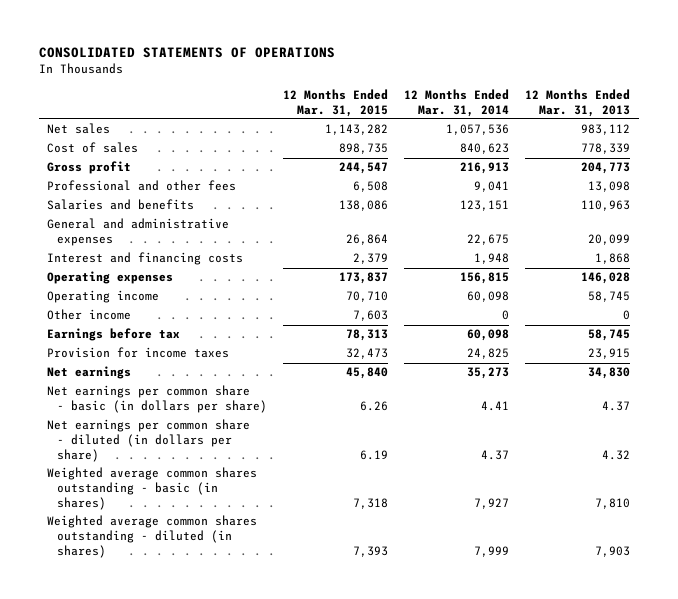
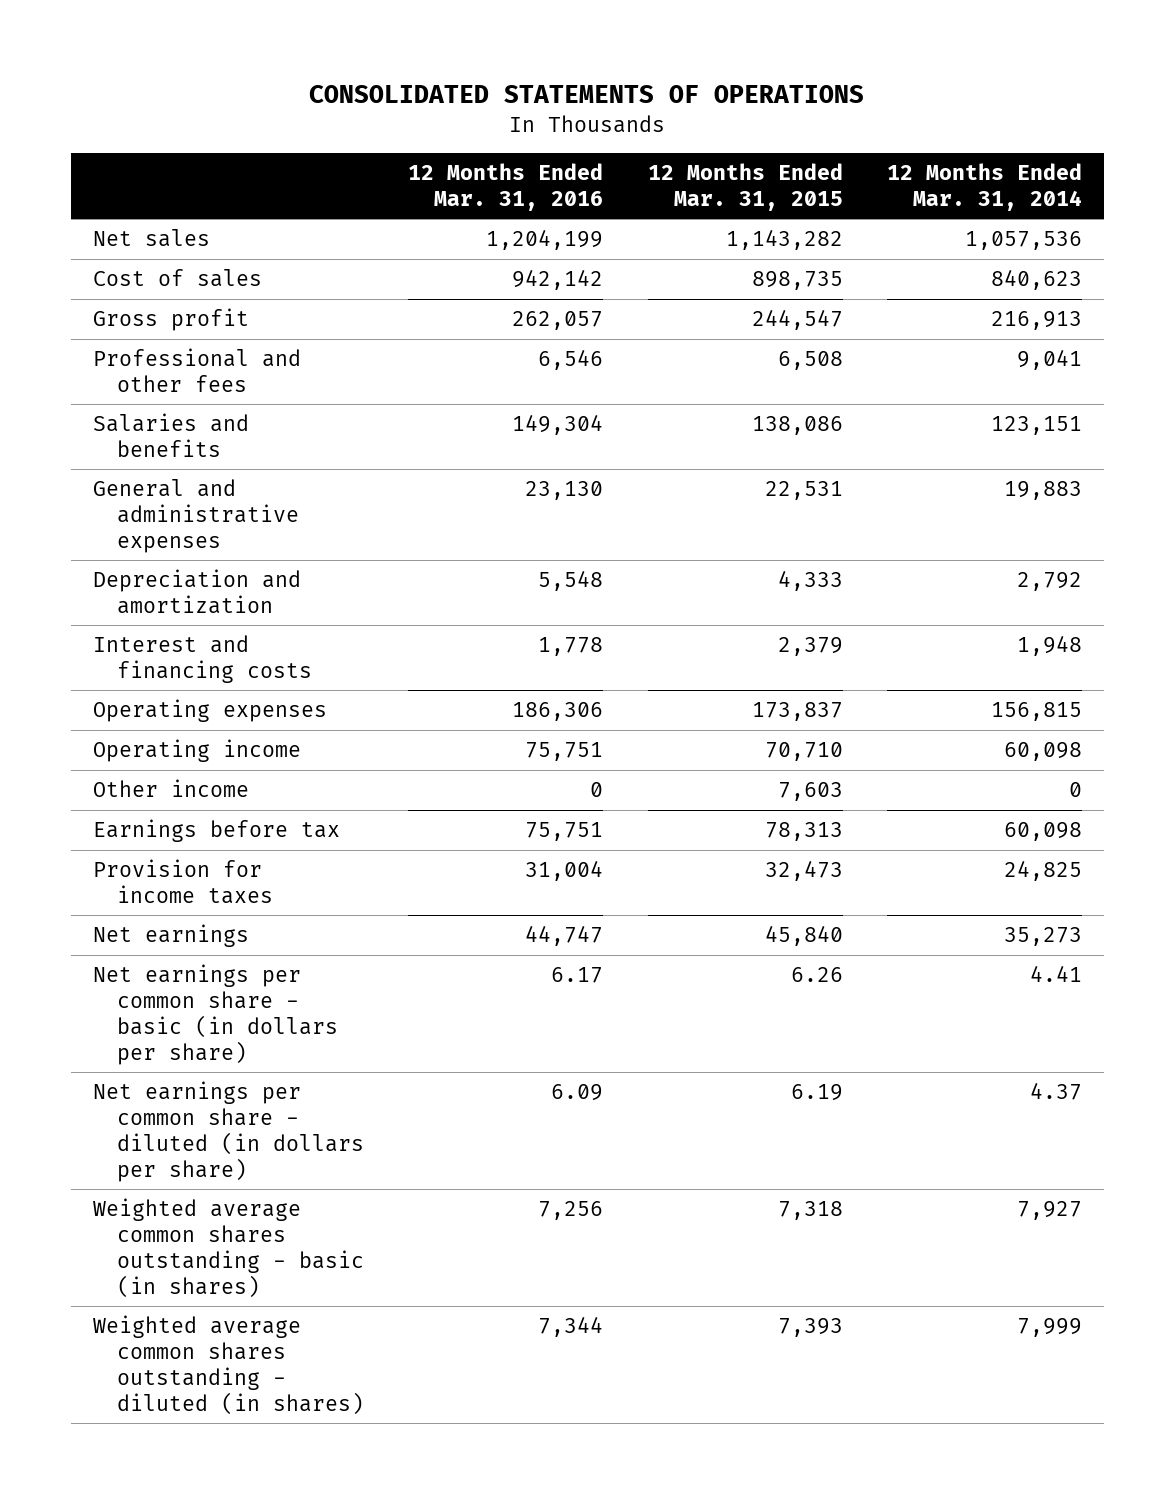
[525,88,631,117] 12 Months Ended Mar. 31, 2013 -> none
none -> [408,162,604,211] 12 Months Ended Mar. 31, 2016
[346,234,389,246] 26,864 -> [764,481,843,501] 22,531
[467,234,510,246] 22,675 -> [1003,481,1082,501] 19,883
none -> [92,569,301,614] Depreciation and amortization

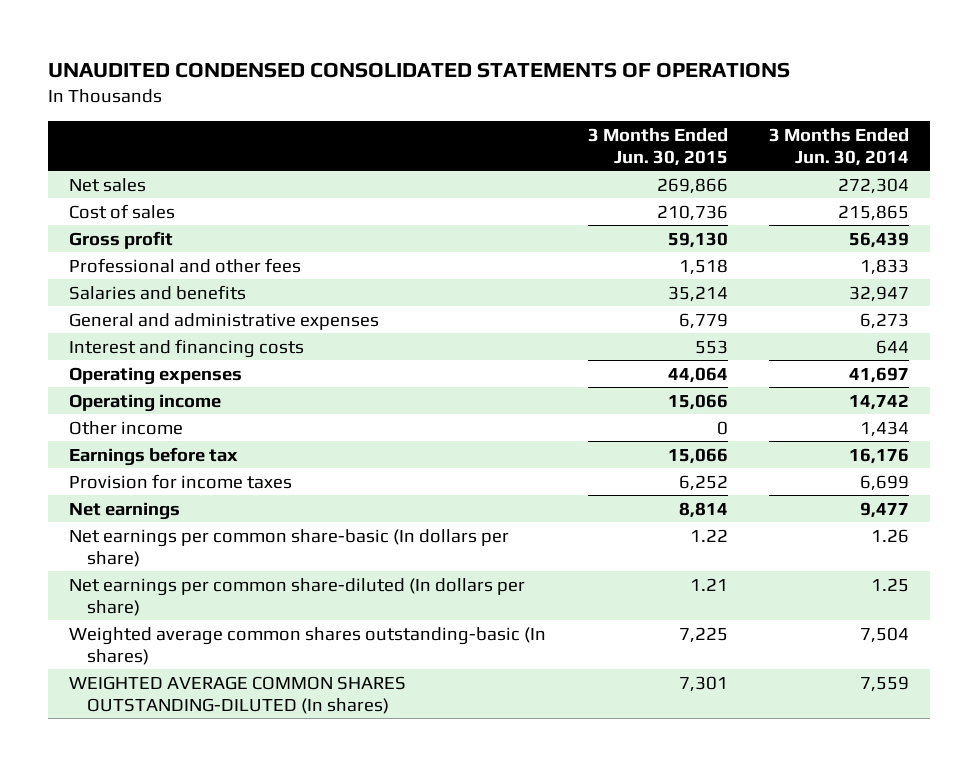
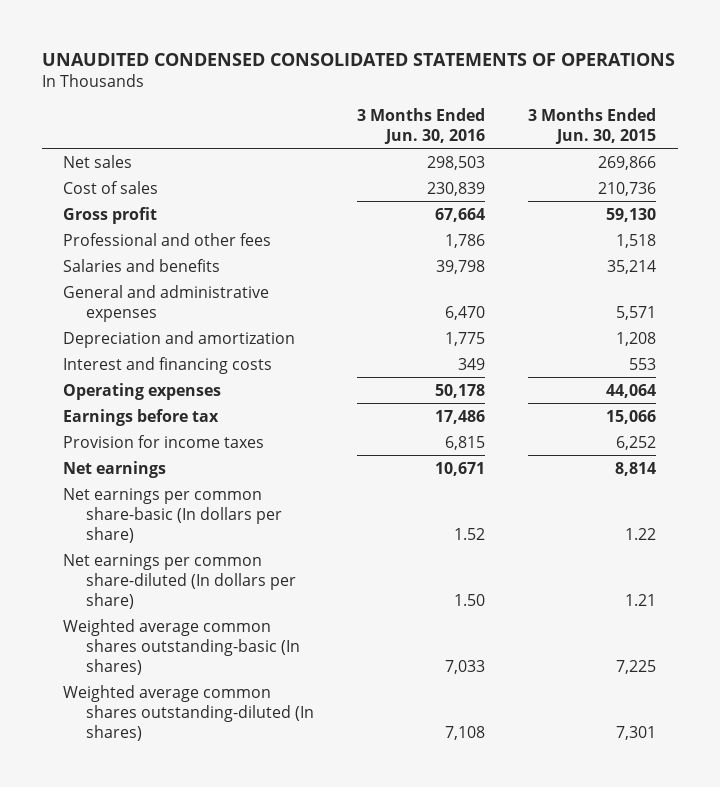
[769,127,910,166] 3 Months Ended Jun. 30, 2014 -> none
none -> [357,107,486,144] 3 Months Ended Jun. 30, 2016
[678,312,728,329] 6,779 -> [616,305,657,320] 5,571
none -> [63,330,296,348] Depreciation and amortization
[69,393,222,412] Operating income -> none
[69,420,184,435] Other income -> none
[69,675,407,714] WEIGHTED AVERAGE COMMON SHARES OUTSTANDING-DILUTED (In shares) -> [63,684,314,741] Weighted average common shares outstanding-diluted (In shares)

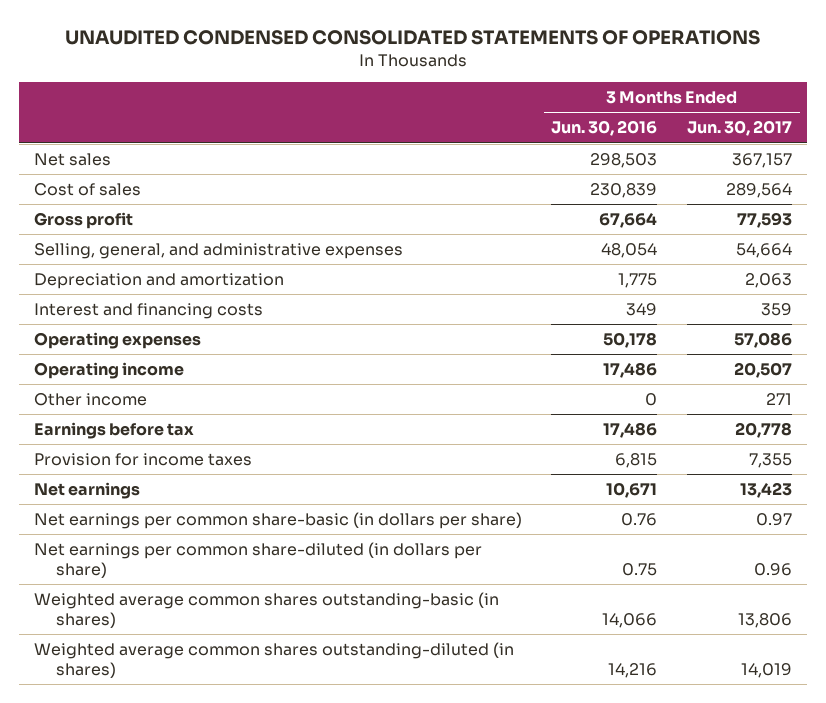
[528,107,657,144] 3 Months Ended Jun. 30, 2015 -> none
none -> [687,120,793,137] Jun. 30, 2017
[63,232,272,246] Professional and other fees -> none
[63,258,221,272] Salaries and benefits -> none
[63,284,270,322] General and administrative expenses -> [33,243,403,260] Selling, general, and administrative expenses
[445,305,486,320] 6,470 -> [601,243,658,259] 48,054
none -> [33,362,184,380] Operating income
none -> [33,393,147,407] Other income
[63,487,282,543] Net earnings per common share-basic (In dollars per share) -> [33,512,522,530] Net earnings per common share-basic (in dollars per share)
[454,527,486,540] 1.52 -> [621,513,658,527] 0.76
[63,553,296,609] Net earnings per common share-diluted (In dollars per share) -> [33,542,482,578] Net earnings per common share-diluted (in dollars per share)
[454,593,486,606] 1.50 -> [622,562,658,576] 0.75
[63,618,300,675] Weighted average common shares outstanding-basic (In shares) -> [33,592,499,628] Weighted average common shares outstanding-basic (in shares)
[445,659,486,674] 7,033 -> [602,612,658,628] 14,066
[63,684,314,741] Weighted average common shares outstanding-diluted (In shares) -> [33,642,514,678] Weighted average common shares outstanding-diluted (in shares)
[445,725,486,740] 7,108 -> [608,662,658,678] 14,216

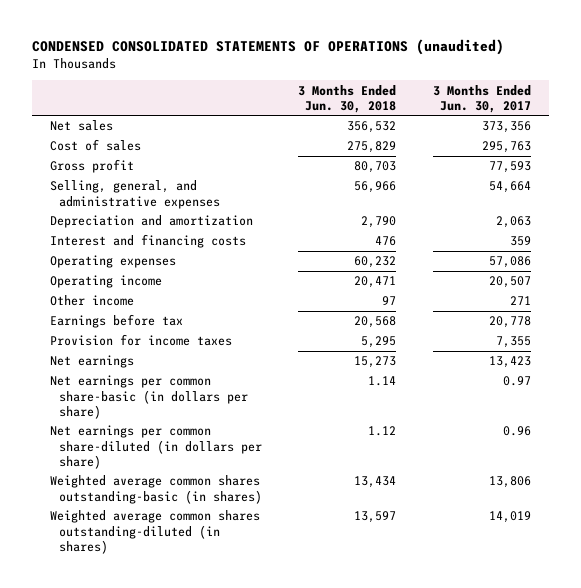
[64,29,760,45] UNAUDITED CONDENSED CONSOLIDATED STATEMENTS OF OPERATIONS -> [32,39,505,56] CONDENSED CONSOLIDATED STATEMENTS OF OPERATIONS (unaudited)
[551,120,658,137] Jun. 30, 2016 -> none
none -> [298,84,397,113] 3 Months Ended Jun. 30, 2018
[732,153,793,169] 367,157 -> [481,121,531,134] 373,356
[726,183,793,199] 289,564 -> [481,141,531,154] 295,763

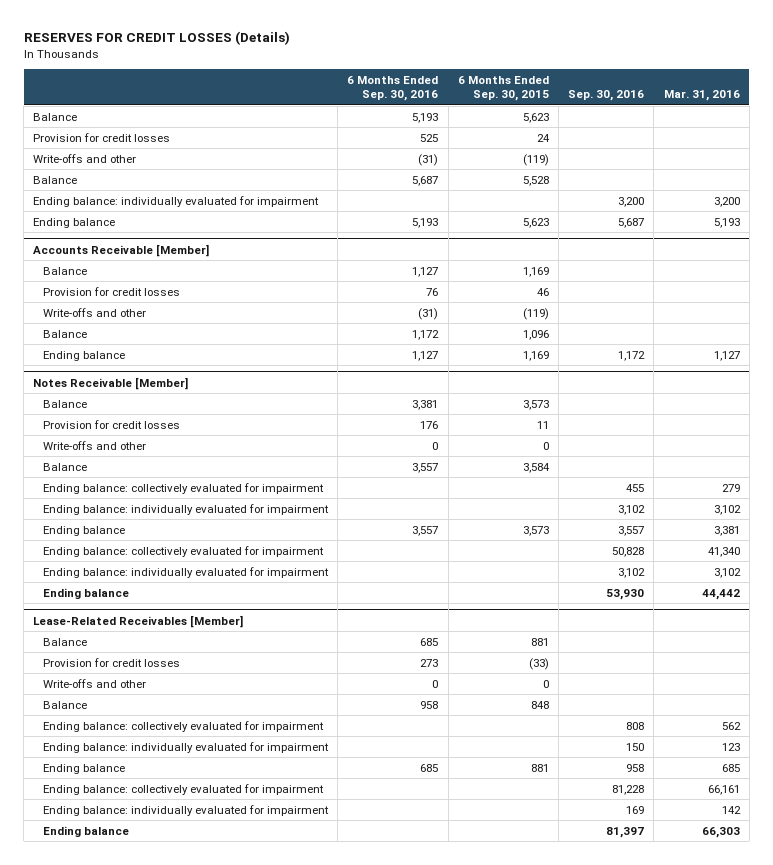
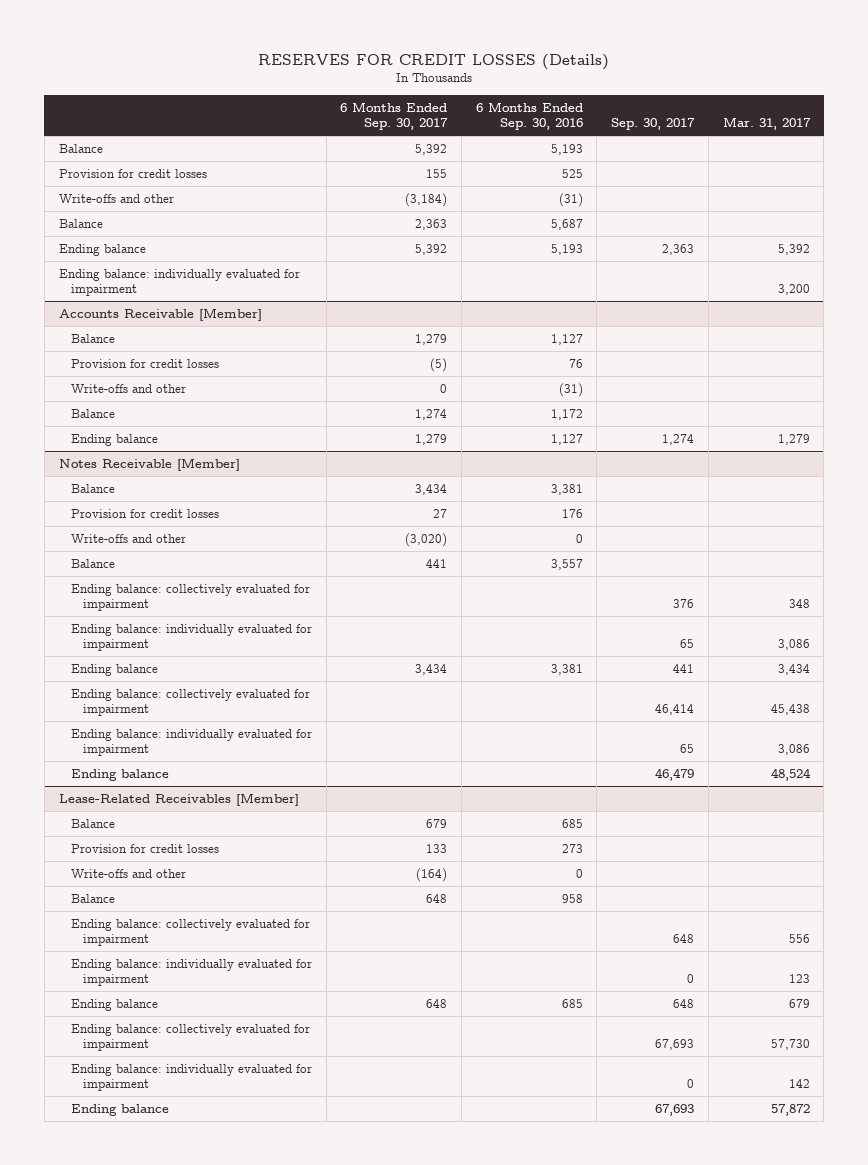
[457,76,549,102] 6 Months Ended Sep. 30, 2015 -> none
[568,90,645,102] Sep. 30, 2016 -> none
[663,90,740,102] Mar. 31, 2016 -> none
none -> [340,102,449,131] 6 Months Ended Sep. 30, 2017
none -> [611,118,696,131] Sep. 30, 2017
none -> [722,117,811,131] Mar. 31, 2017
[33,195,320,207] Ending balance: individually evaluated for impairment -> [58,269,300,297] Ending balance: individually evaluated for impairment
[412,525,439,536] 3,557 -> [550,664,583,676] 3,381

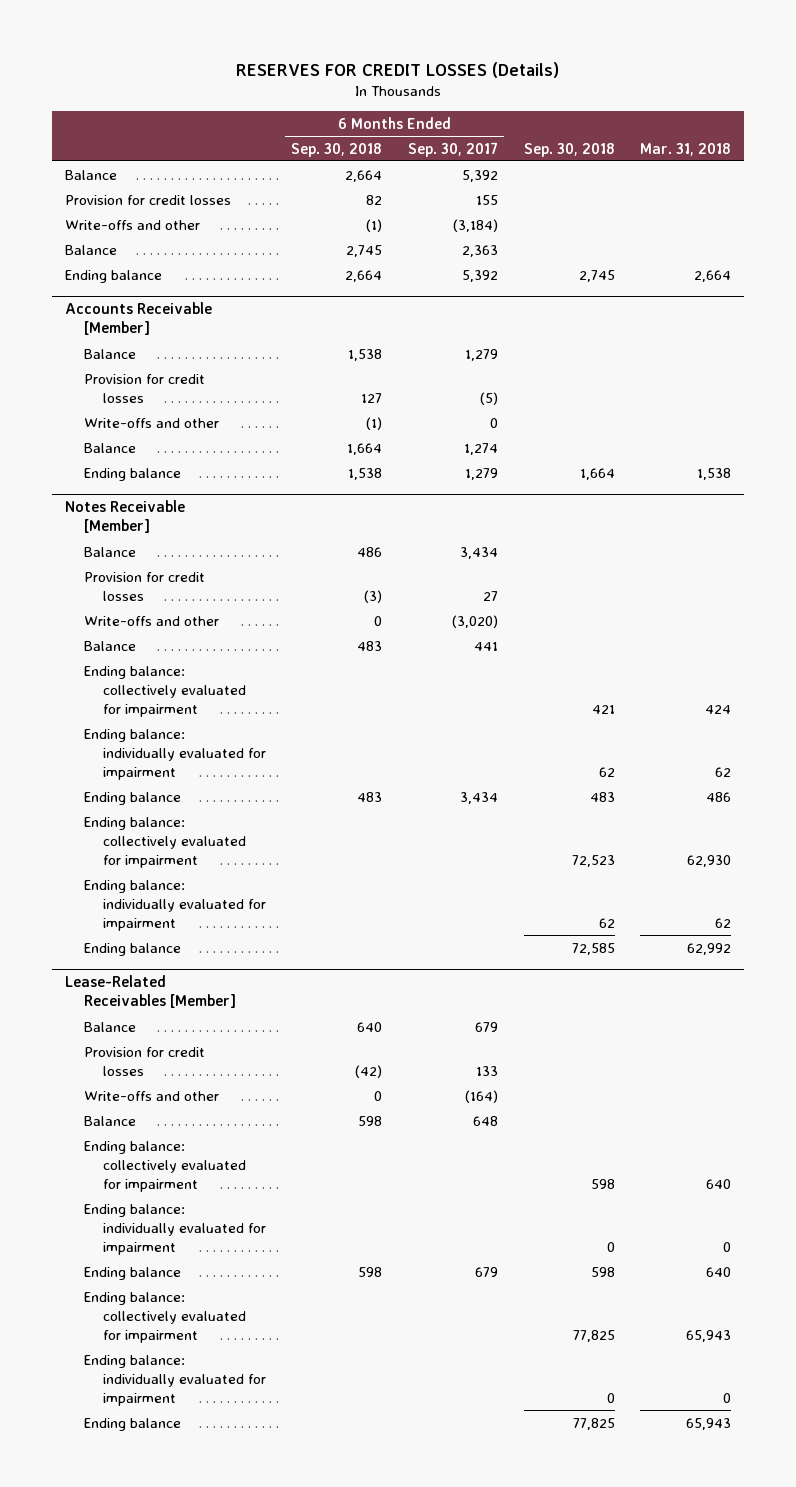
[475,102,583,131] 6 Months Ended Sep. 30, 2016 -> none
[611,118,696,131] Sep. 30, 2017 -> none
[722,117,811,131] Mar. 31, 2017 -> none
none -> [291,142,383,157] Sep. 30, 2018
none -> [523,142,615,157] Sep. 30, 2018
none -> [640,142,732,156] Mar. 31, 2018
[58,269,300,297] Ending balance: individually evaluated for impairment -> none
[426,999,448,1009] 648 -> [474,1266,498,1277] 679

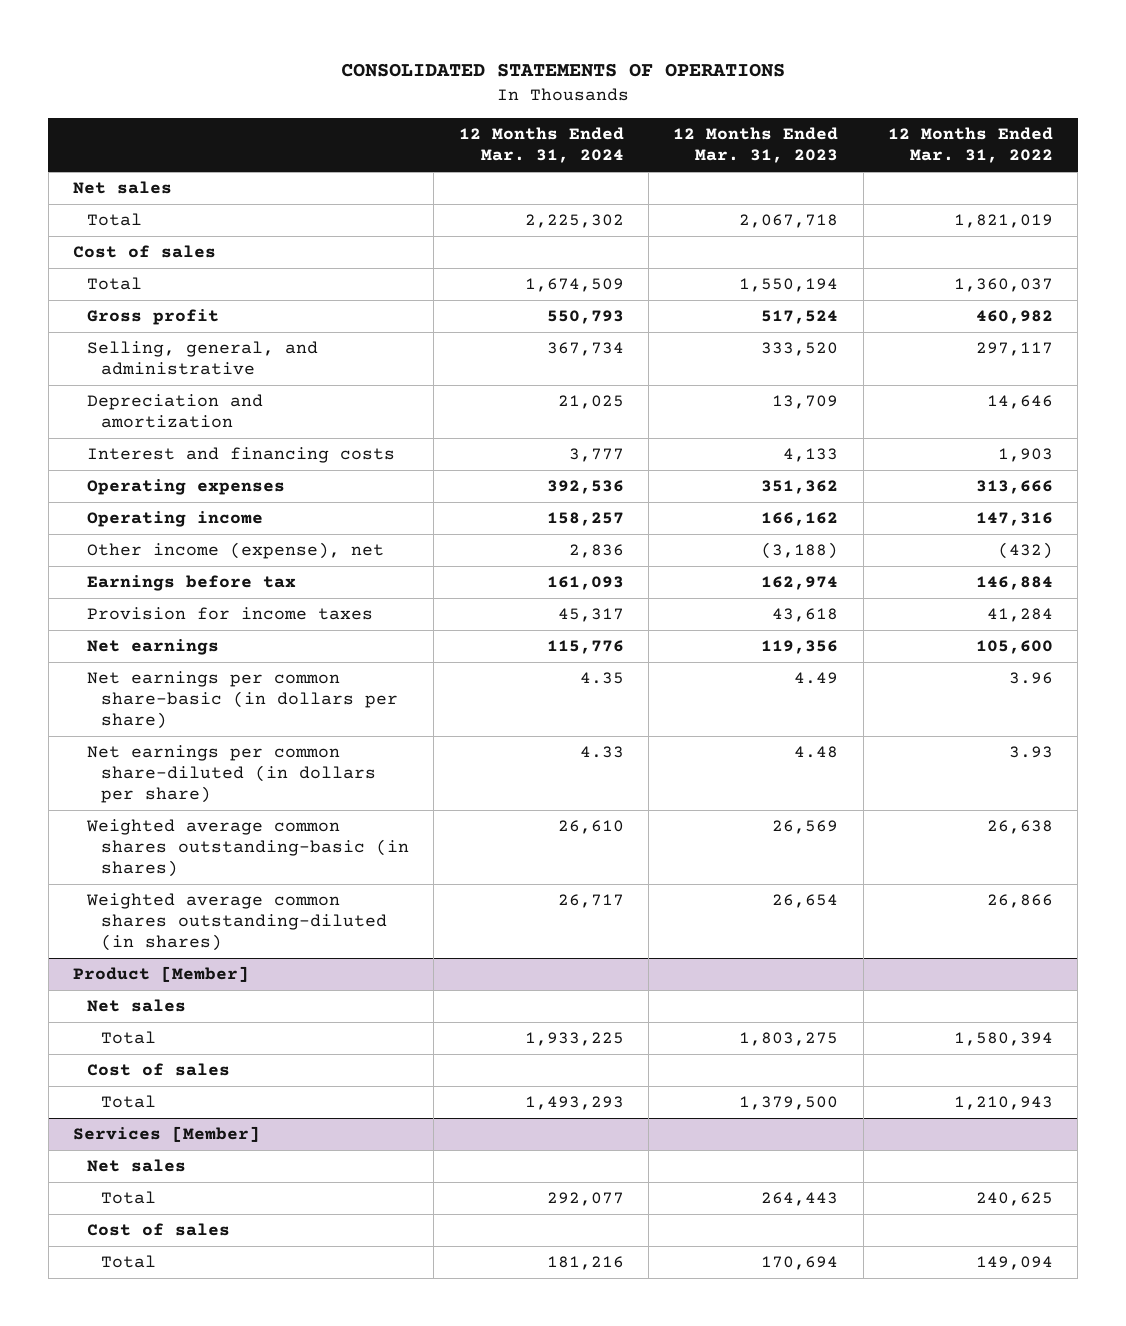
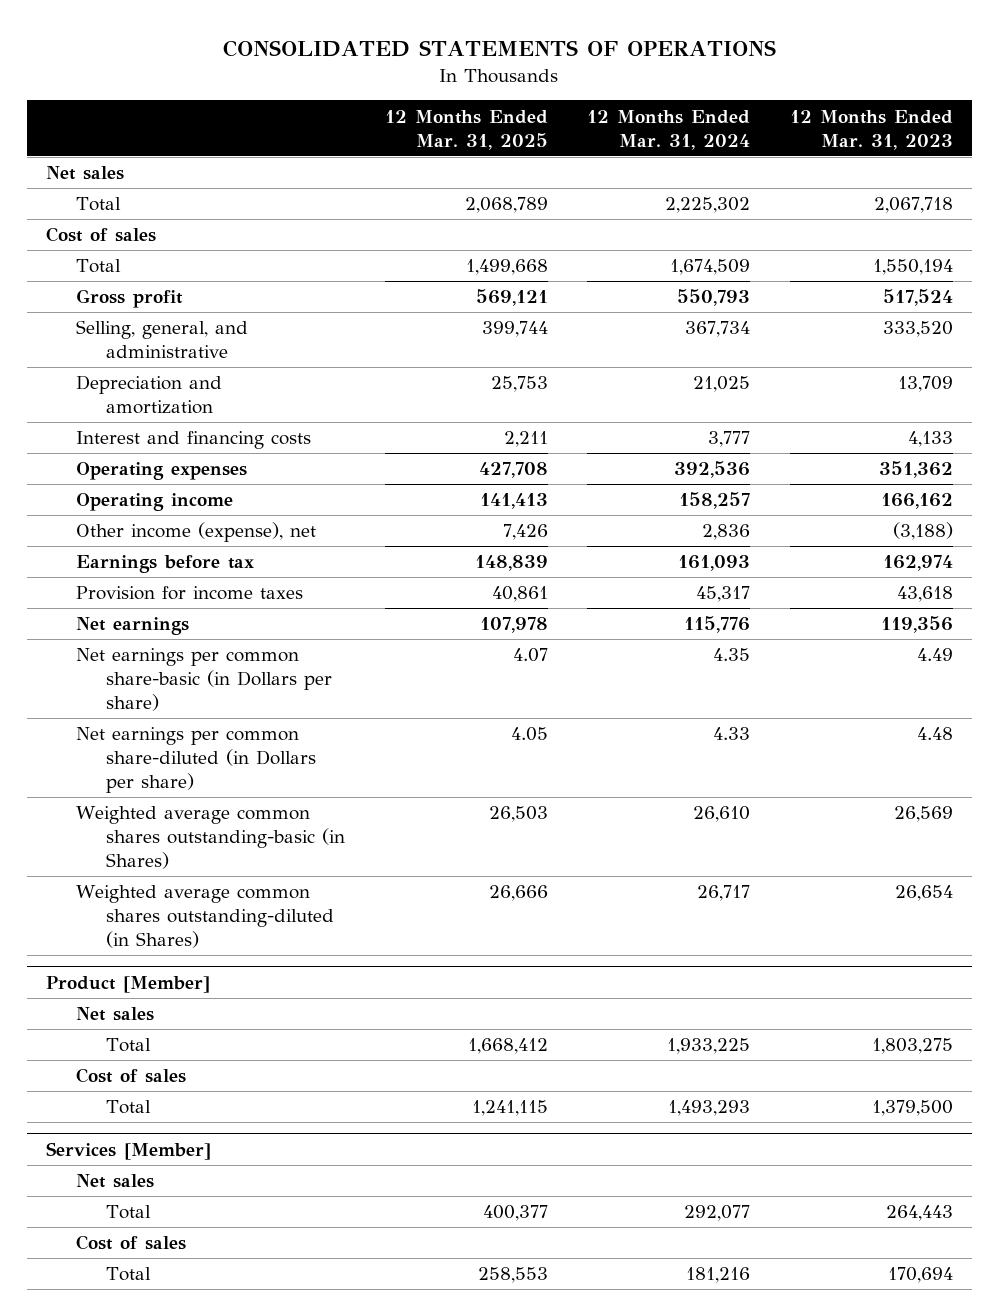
[887,127,1053,164] 12 Months Ended Mar. 31, 2022 -> none
none -> [384,109,548,150] 12 Months Ended Mar. 31, 2025
[86,671,398,730] Net earnings per common share-basic (in dollars per share) -> [76,648,333,712] Net earnings per common share-basic (in Dollars per share)
[86,745,376,804] Net earnings per common share-diluted (in dollars per share) -> [76,727,317,794] Net earnings per common share-diluted (in Dollars per share)
[85,819,409,878] Weighted average common shares outstanding-basic (in shares) -> [76,806,346,870] Weighted average common shares outstanding-basic (in Shares)
[85,893,387,952] Weighted average common shares outstanding-diluted (in shares) -> [76,885,335,949] Weighted average common shares outstanding-diluted (in Shares)

